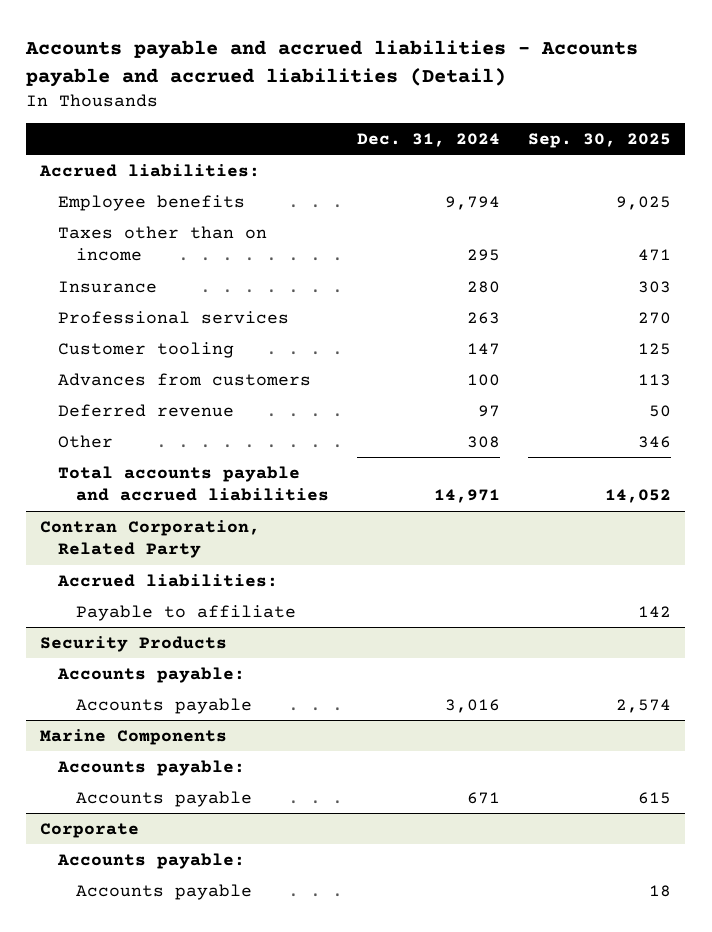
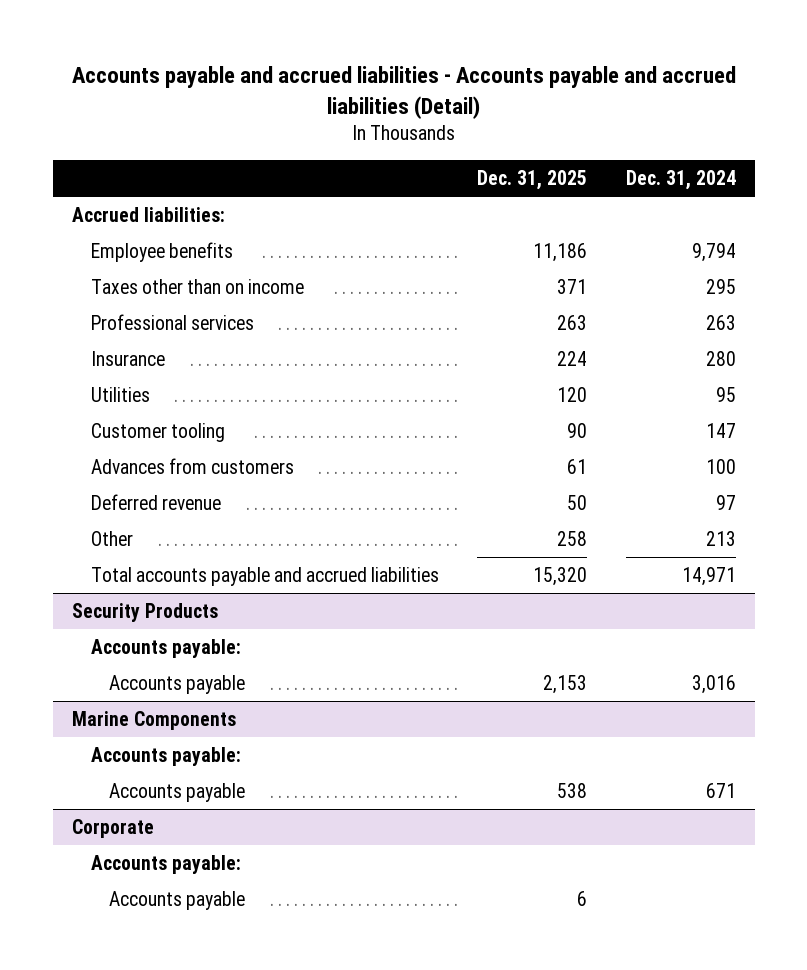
[528,133,672,149] Sep. 30, 2025 -> none
none -> [477,169,588,190] Dec. 31, 2025
[58,280,158,293] Insurance -> [90,351,165,367] Insurance
none -> [90,387,150,403] Utilities
[467,435,501,448] 308 -> [705,531,736,547] 213
[40,519,261,559] Contran Corporation, Related Party -> none
[57,573,279,587] Accrued liabilities: -> none
[76,604,297,621] Payable to affiliate -> none

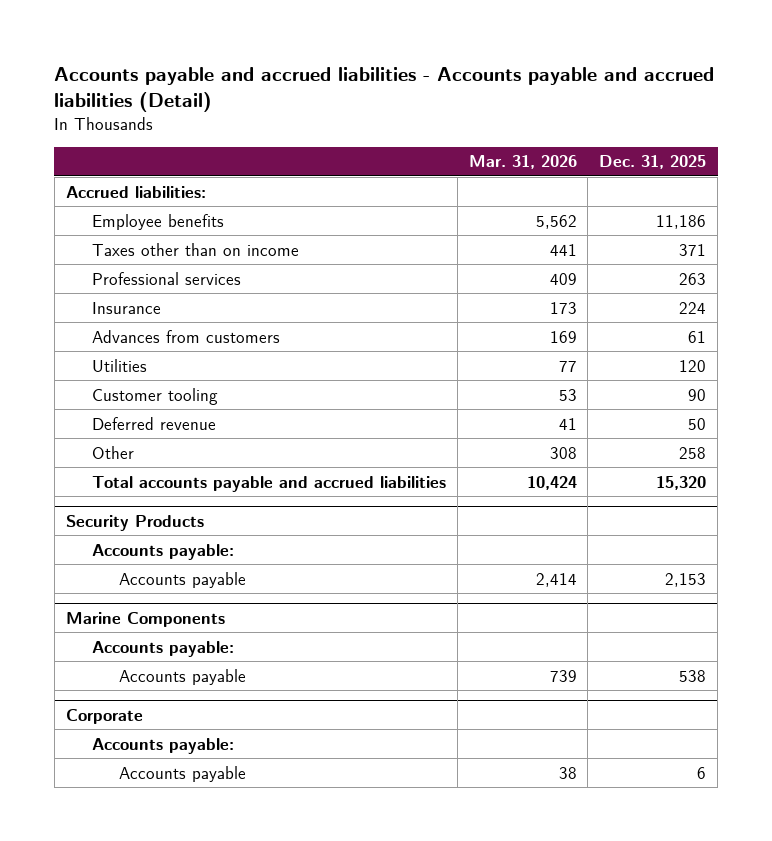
[625,169,736,190] Dec. 31, 2024 -> none
none -> [468,155,577,170] Mar. 31, 2026
[90,458,294,475] Advances from customers -> [92,329,281,343] Advances from customers

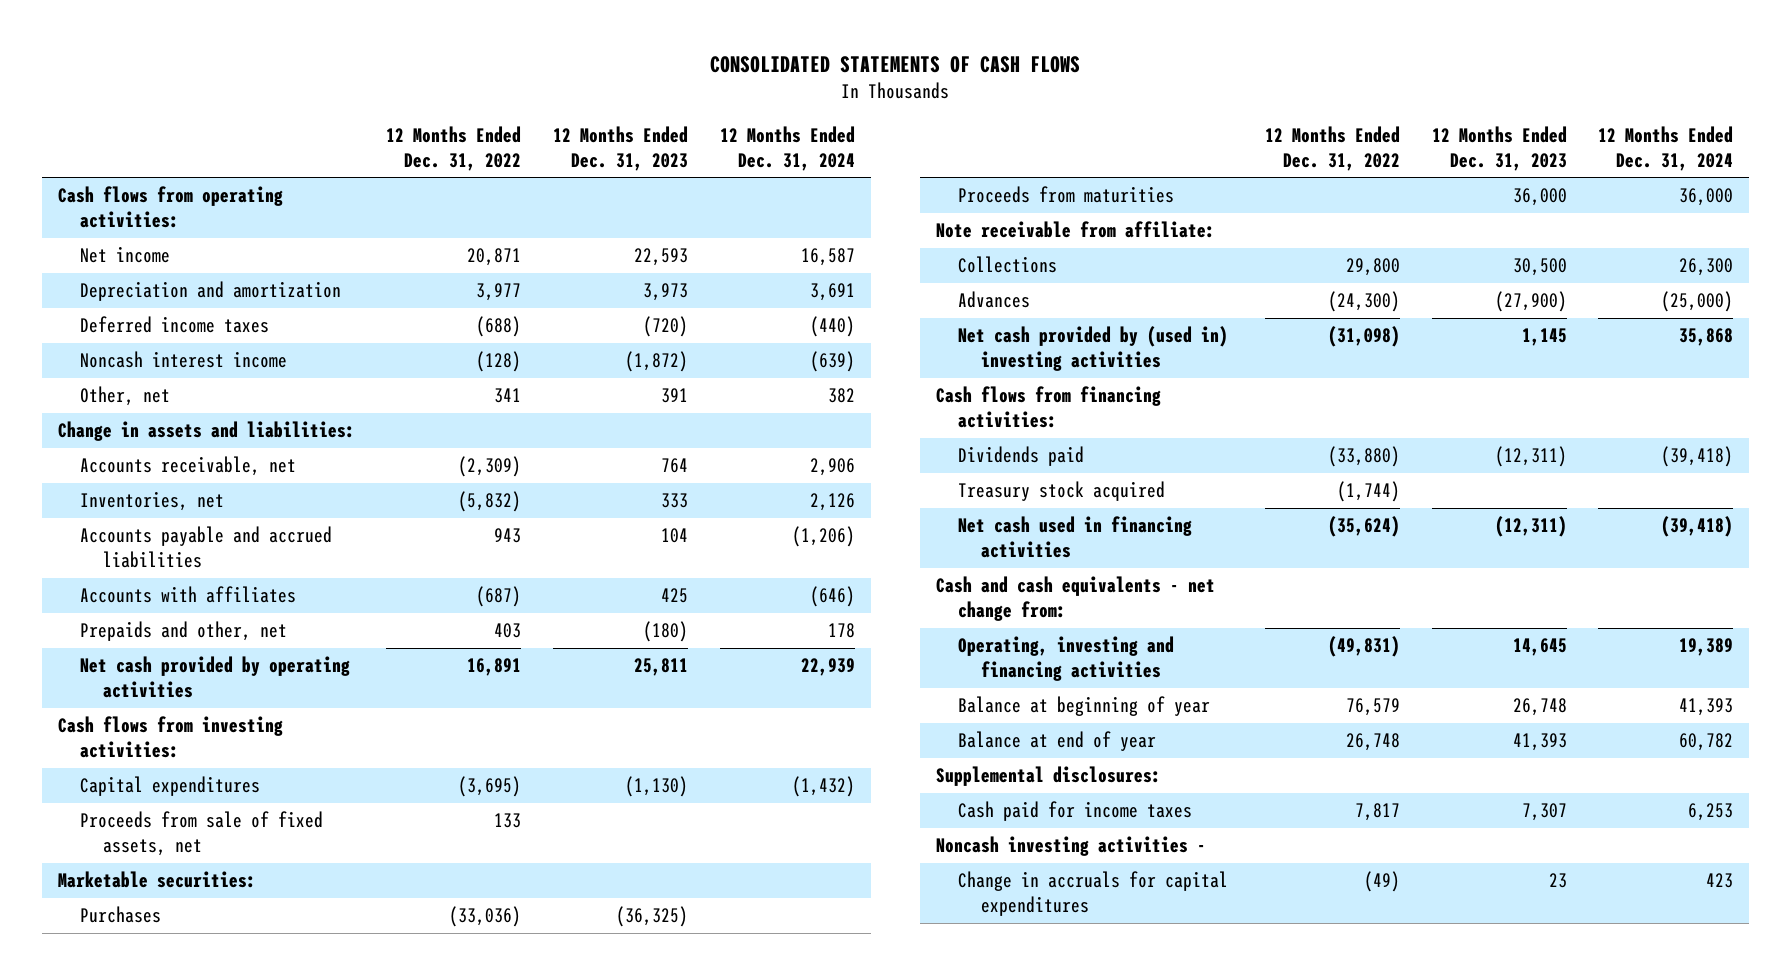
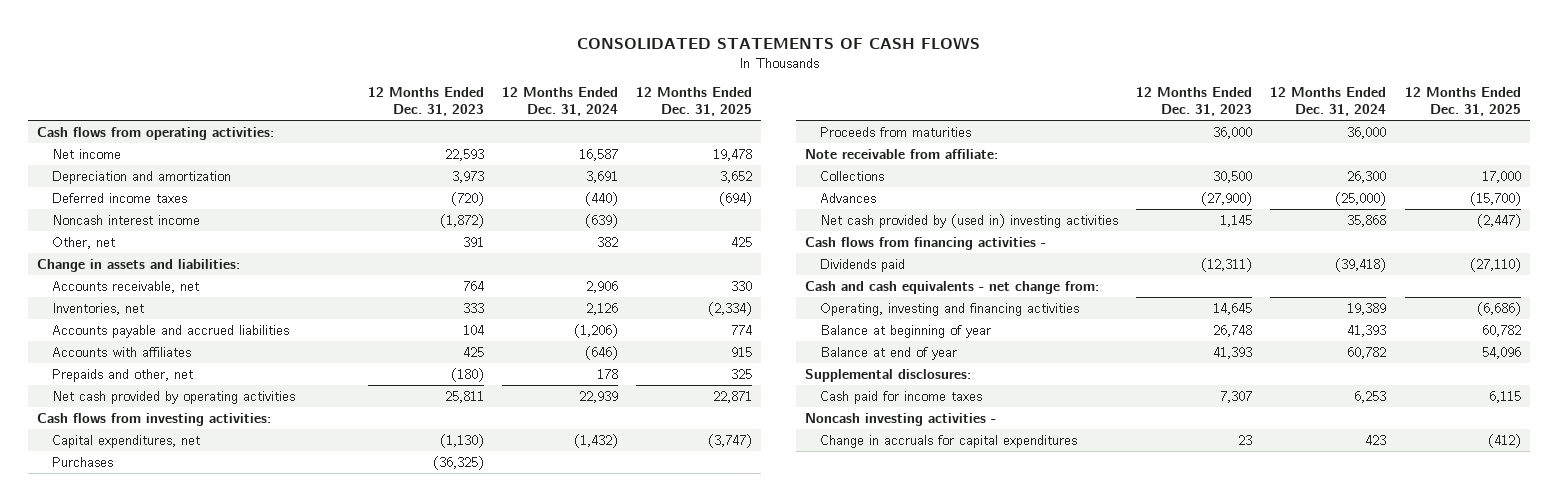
[386,125,522,171] 12 Months Ended Dec. 31, 2022 -> none
none -> [636,87,753,116] 12 Months Ended Dec. 31, 2025
[80,811,324,856] Proceeds from sale of fixed assets, net -> none
[57,871,256,889] Marketable securities: -> none
[80,776,261,797] Capital expenditures -> [51,434,200,448] Capital expenditures, net
[935,386,1161,428] Cash flows from financing activities: -> [805,236,1047,250] Cash flows from financing activities -
[958,481,1166,502] Treasury stock acquired -> none
[958,516,1193,558] Net cash used in financing activities -> none

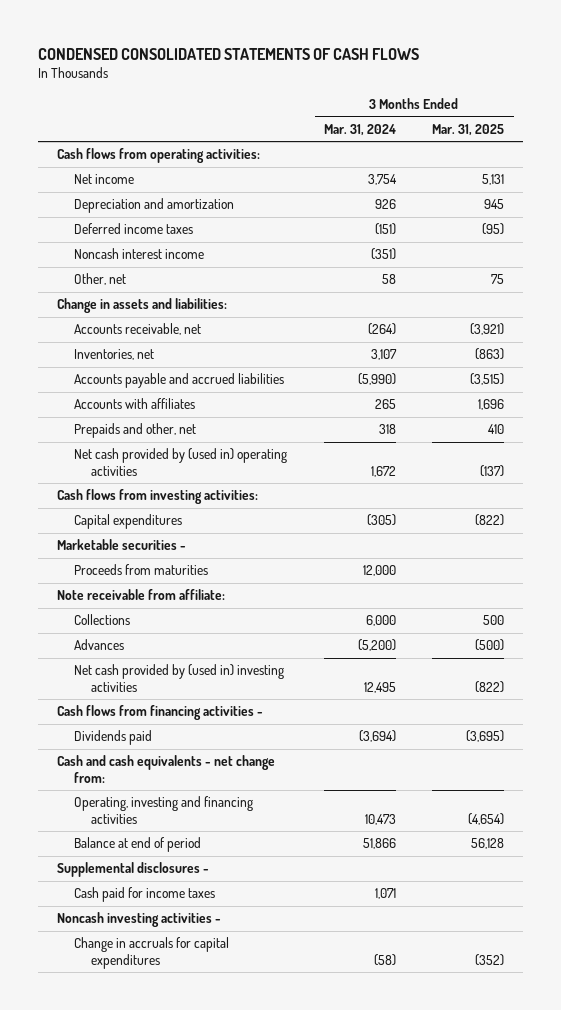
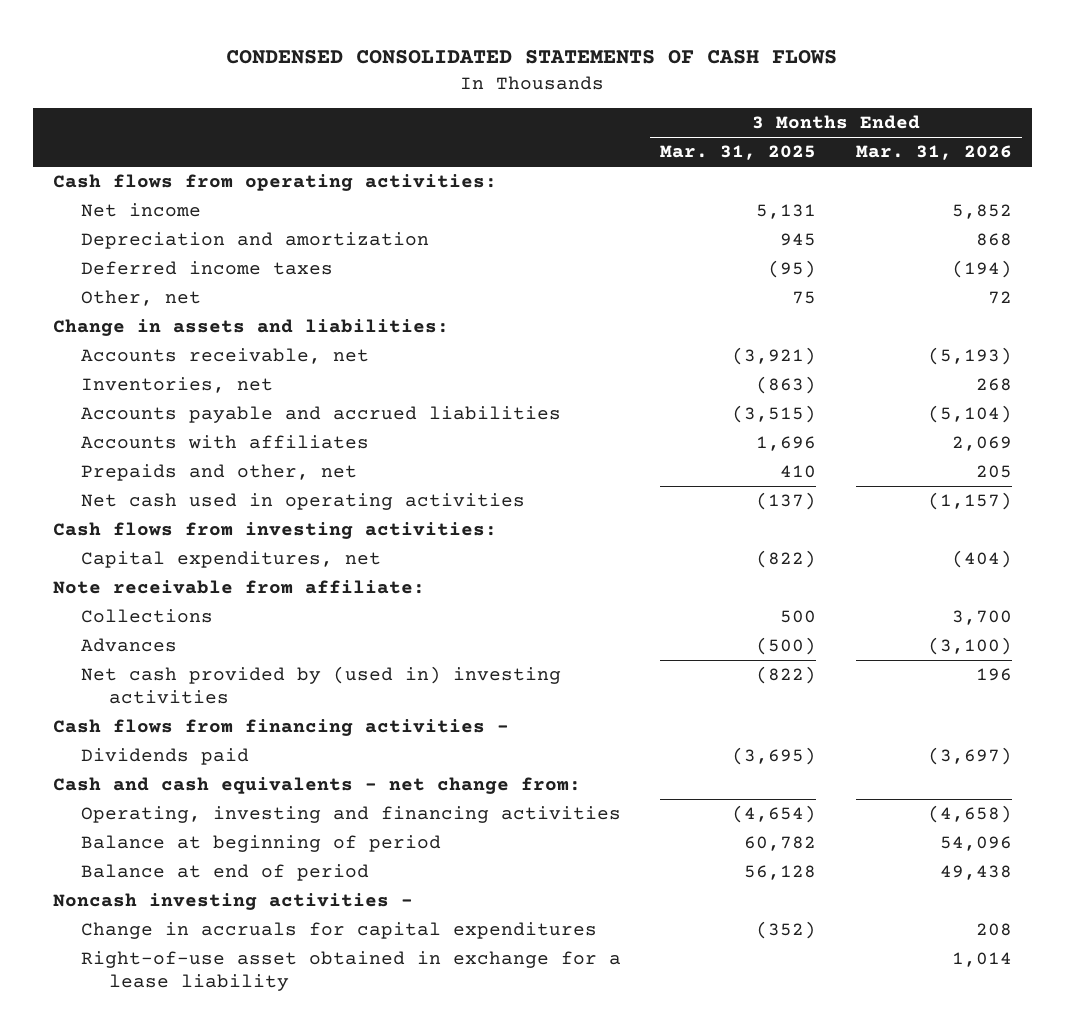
[323,123,396,136] Mar. 31, 2024 -> none
none -> [856,145,1013,161] Mar. 31, 2026
[73,248,204,260] Noncash interest income -> none
[73,448,287,476] Net cash provided by (used in) operating activities -> [80,493,525,511] Net cash used in operating activities
[56,539,186,551] Marketable securities - -> none
[73,564,208,576] Proceeds from maturities -> none
[73,514,182,530] Capital expenditures -> [80,551,381,569] Capital expenditures, net
none -> [80,835,441,853] Balance at beginning of period
[56,862,209,878] Supplemental disclosures - -> none
[73,887,215,903] Cash paid for income taxes -> none
none -> [80,951,621,991] Right-of-use asset obtained in exchange for a lease liability

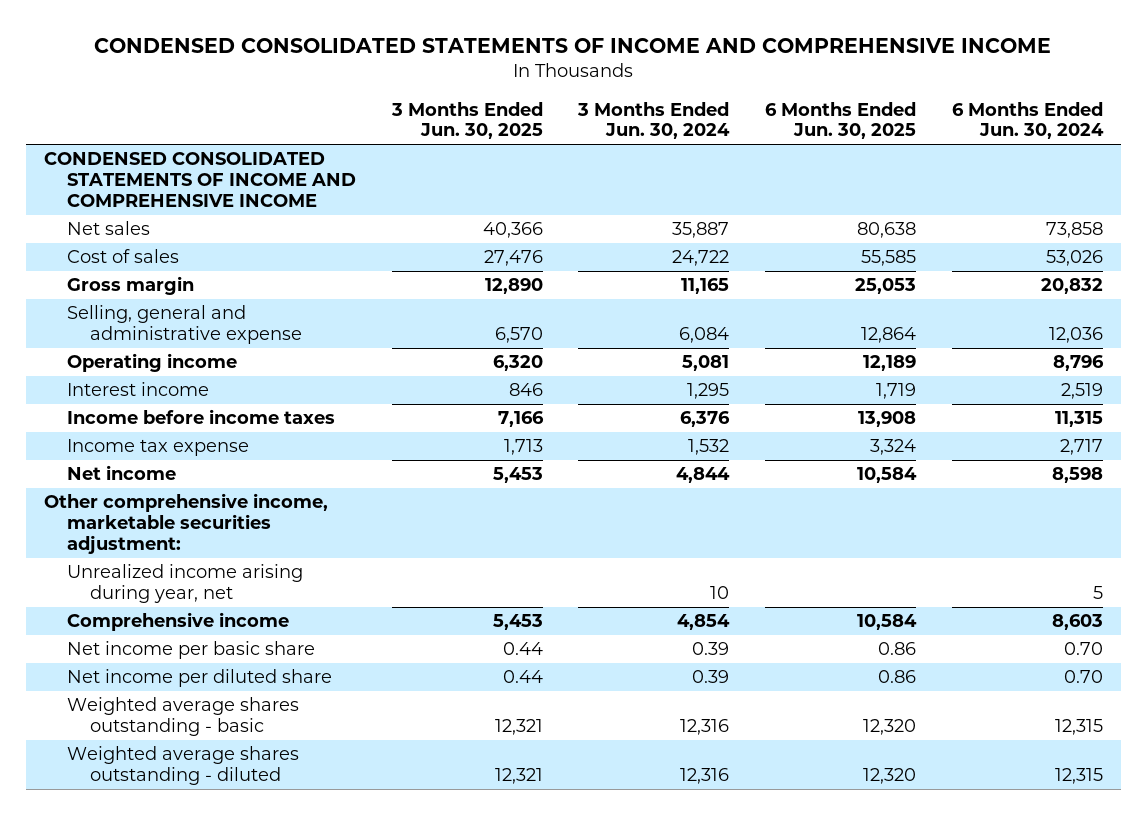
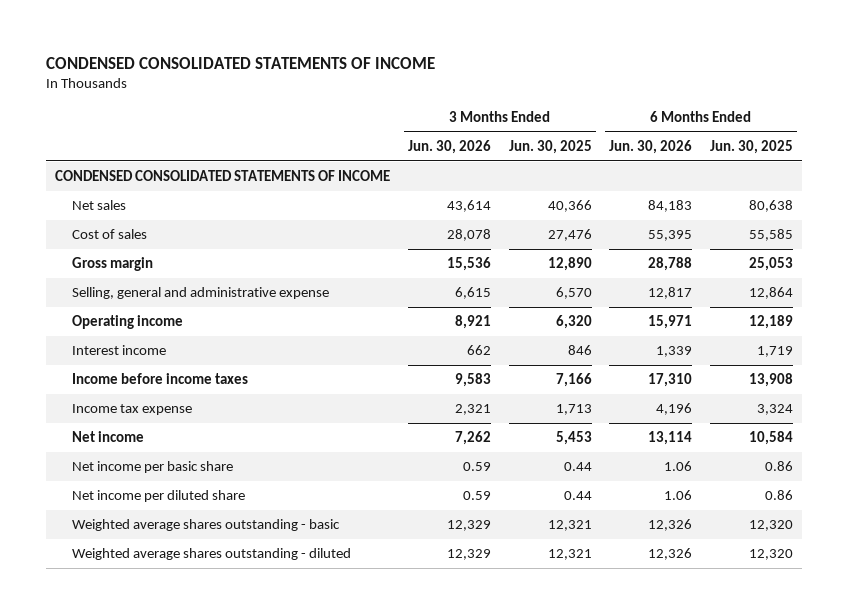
[94,38,1052,54] CONDENSED CONSOLIDATED STATEMENTS OF INCOME AND COMPREHENSIVE INCOME -> [46,56,436,69] CONDENSED CONSOLIDATED STATEMENTS OF INCOME
[577,101,731,140] 3 Months Ended Jun. 30, 2024 -> none
[952,101,1105,140] 6 Months Ended Jun. 30, 2024 -> none
none -> [407,139,491,154] Jun. 30, 2026
none -> [609,139,693,154] Jun. 30, 2026
[43,152,356,207] CONDENSED CONSOLIDATED STATEMENTS OF INCOME AND COMPREHENSIVE INCOME -> [55,170,391,182] CONDENSED CONSOLIDATED STATEMENTS OF INCOME
[43,493,328,554] Other comprehensive income, marketable securities adjustment: -> none
[66,564,303,604] Unrealized income arising during year, net -> none
[66,612,289,632] Comprehensive income -> none

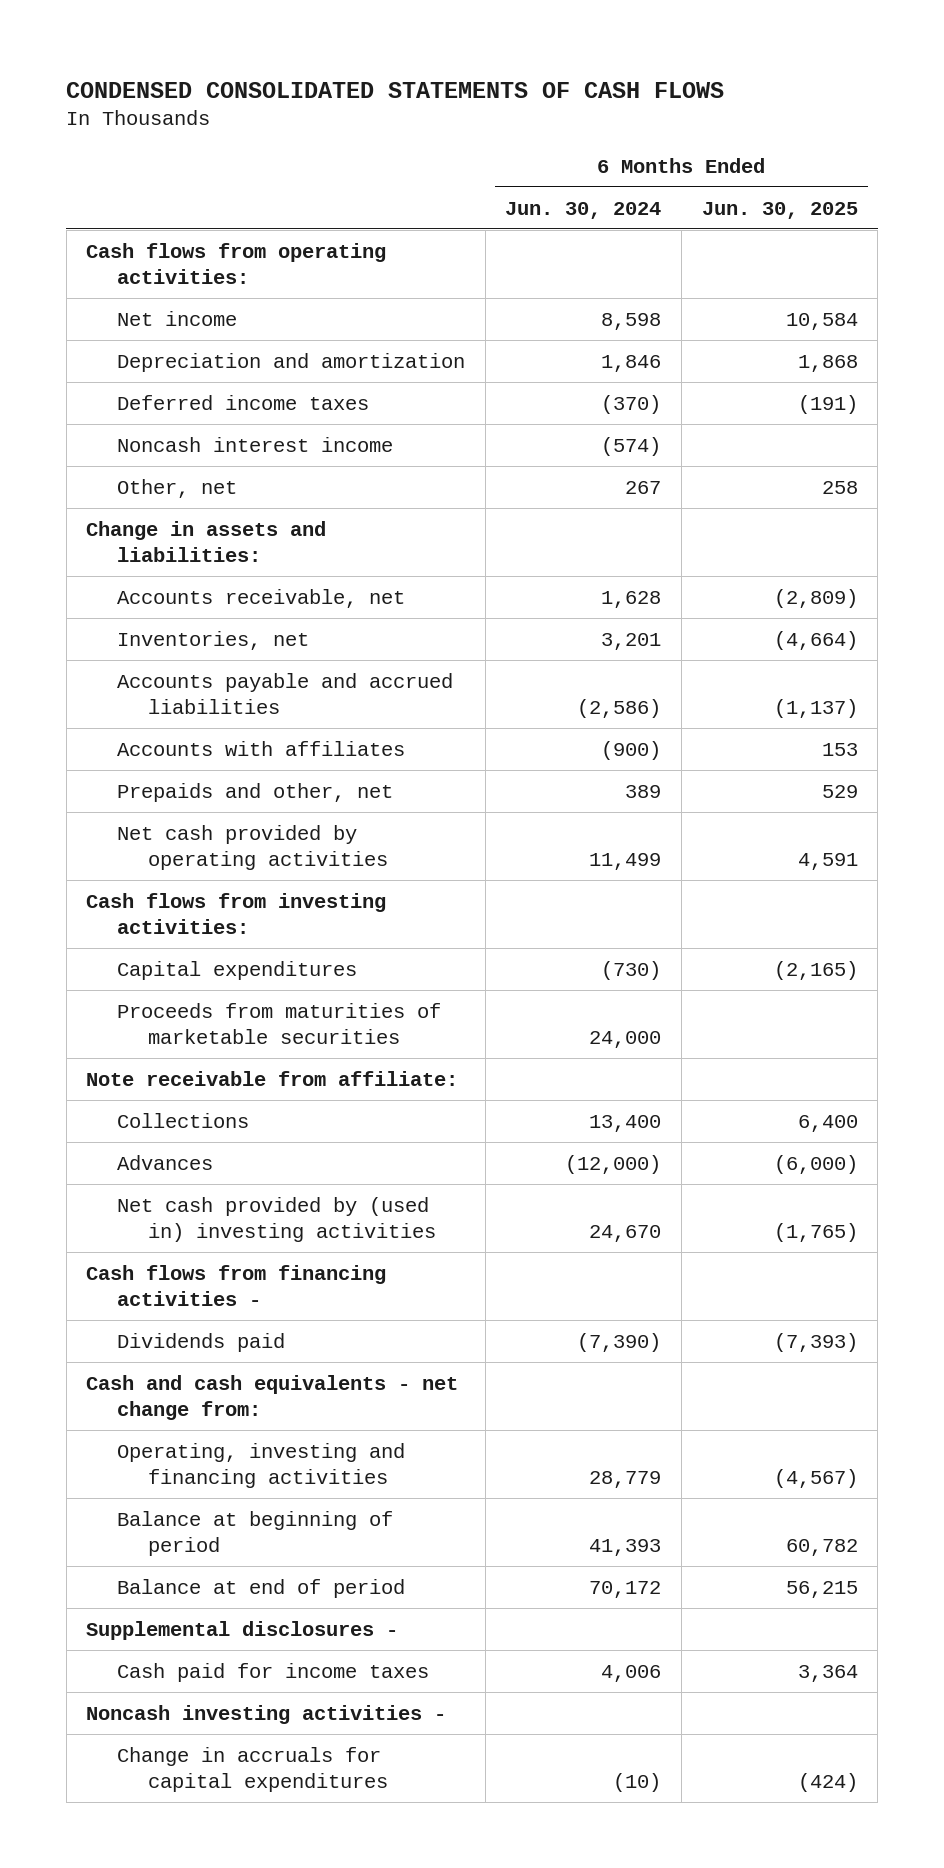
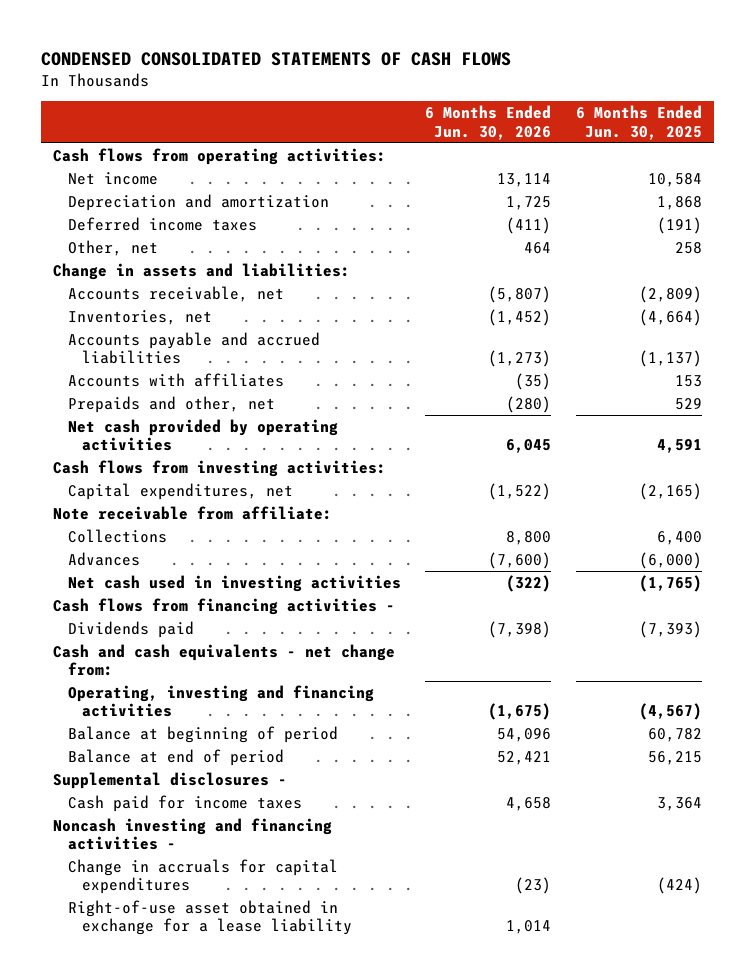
[505,201,662,219] Jun. 30, 2024 -> none
none -> [425,105,552,140] 6 Months Ended Jun. 30, 2026
[116,436,393,452] Noncash interest income -> none
[116,1002,441,1044] Proceeds from maturities of marketable securities -> none
[116,960,357,980] Capital expenditures -> [67,483,293,501] Capital expenditures, net
[116,1196,436,1242] Net cash provided by (used in) investing activities -> [67,575,401,593] Net cash used in investing activities
[86,1704,447,1724] Noncash investing activities - -> [52,818,332,851] Noncash investing and financing activities -
none -> [67,900,353,936] Right-of-use asset obtained in exchange for a lease liability

